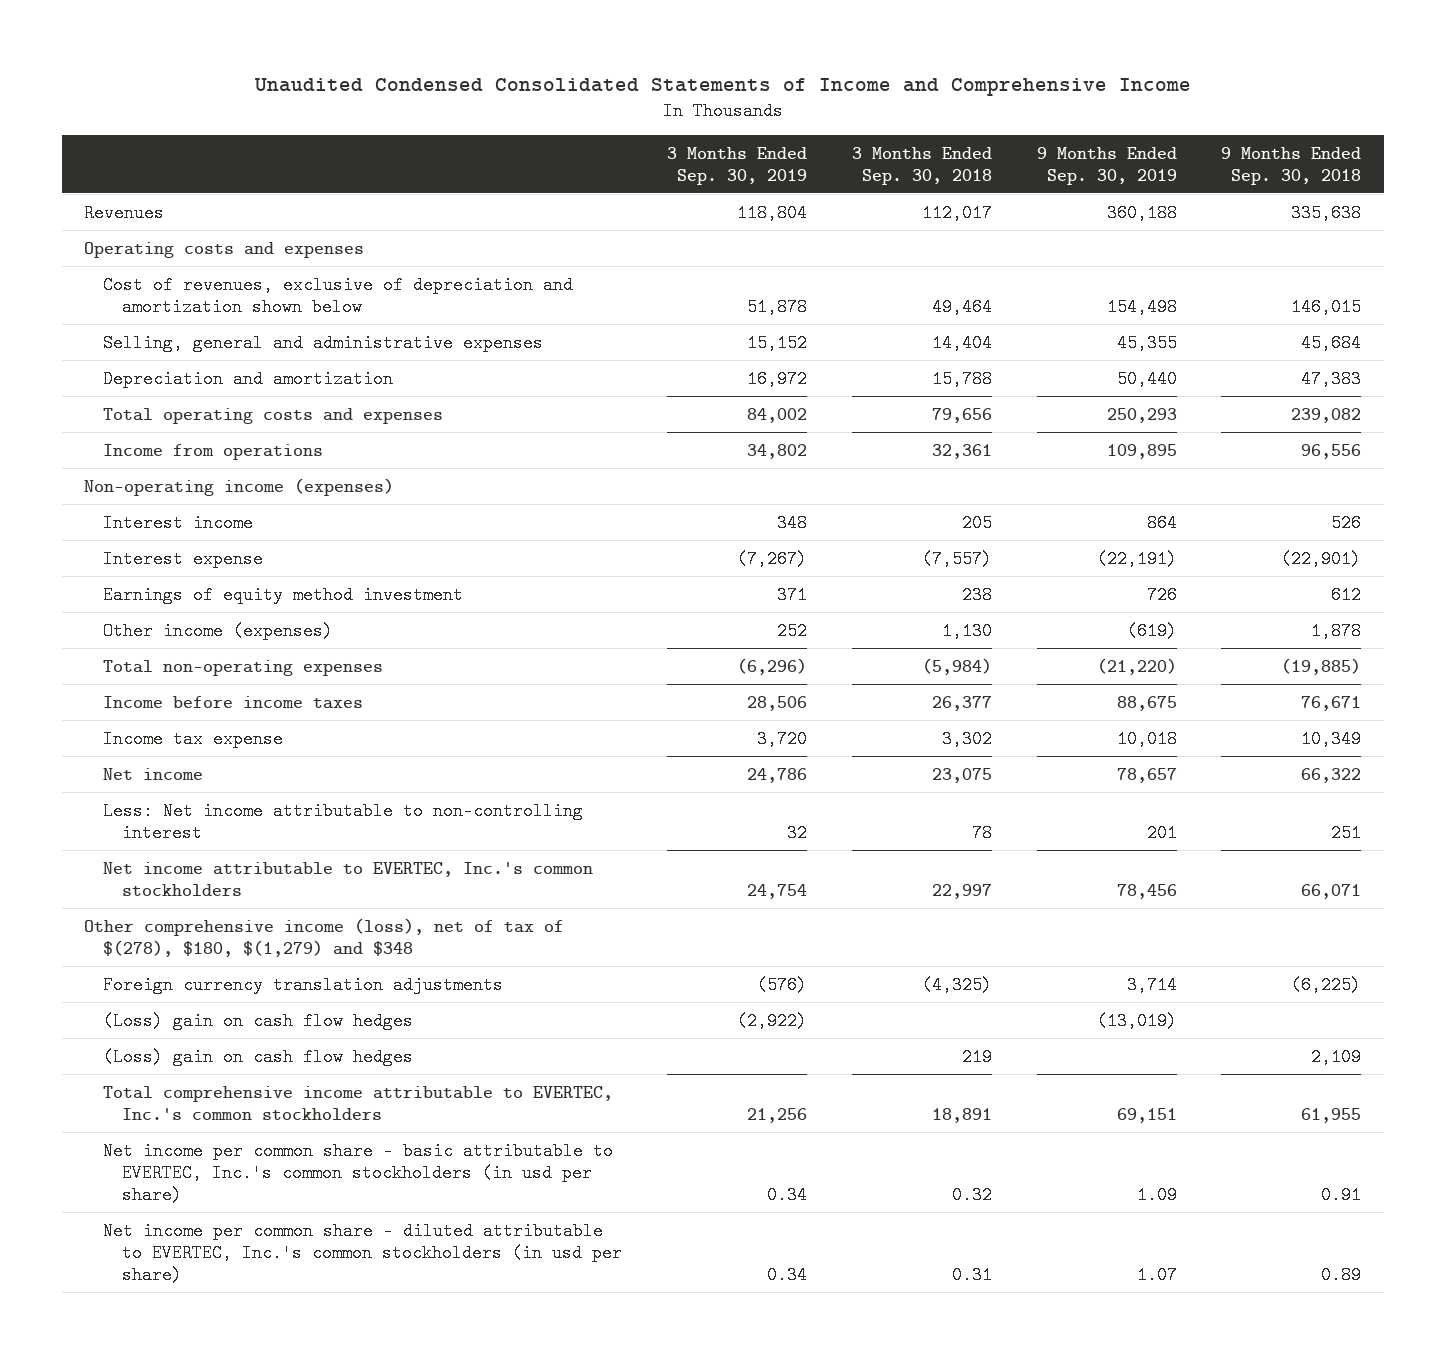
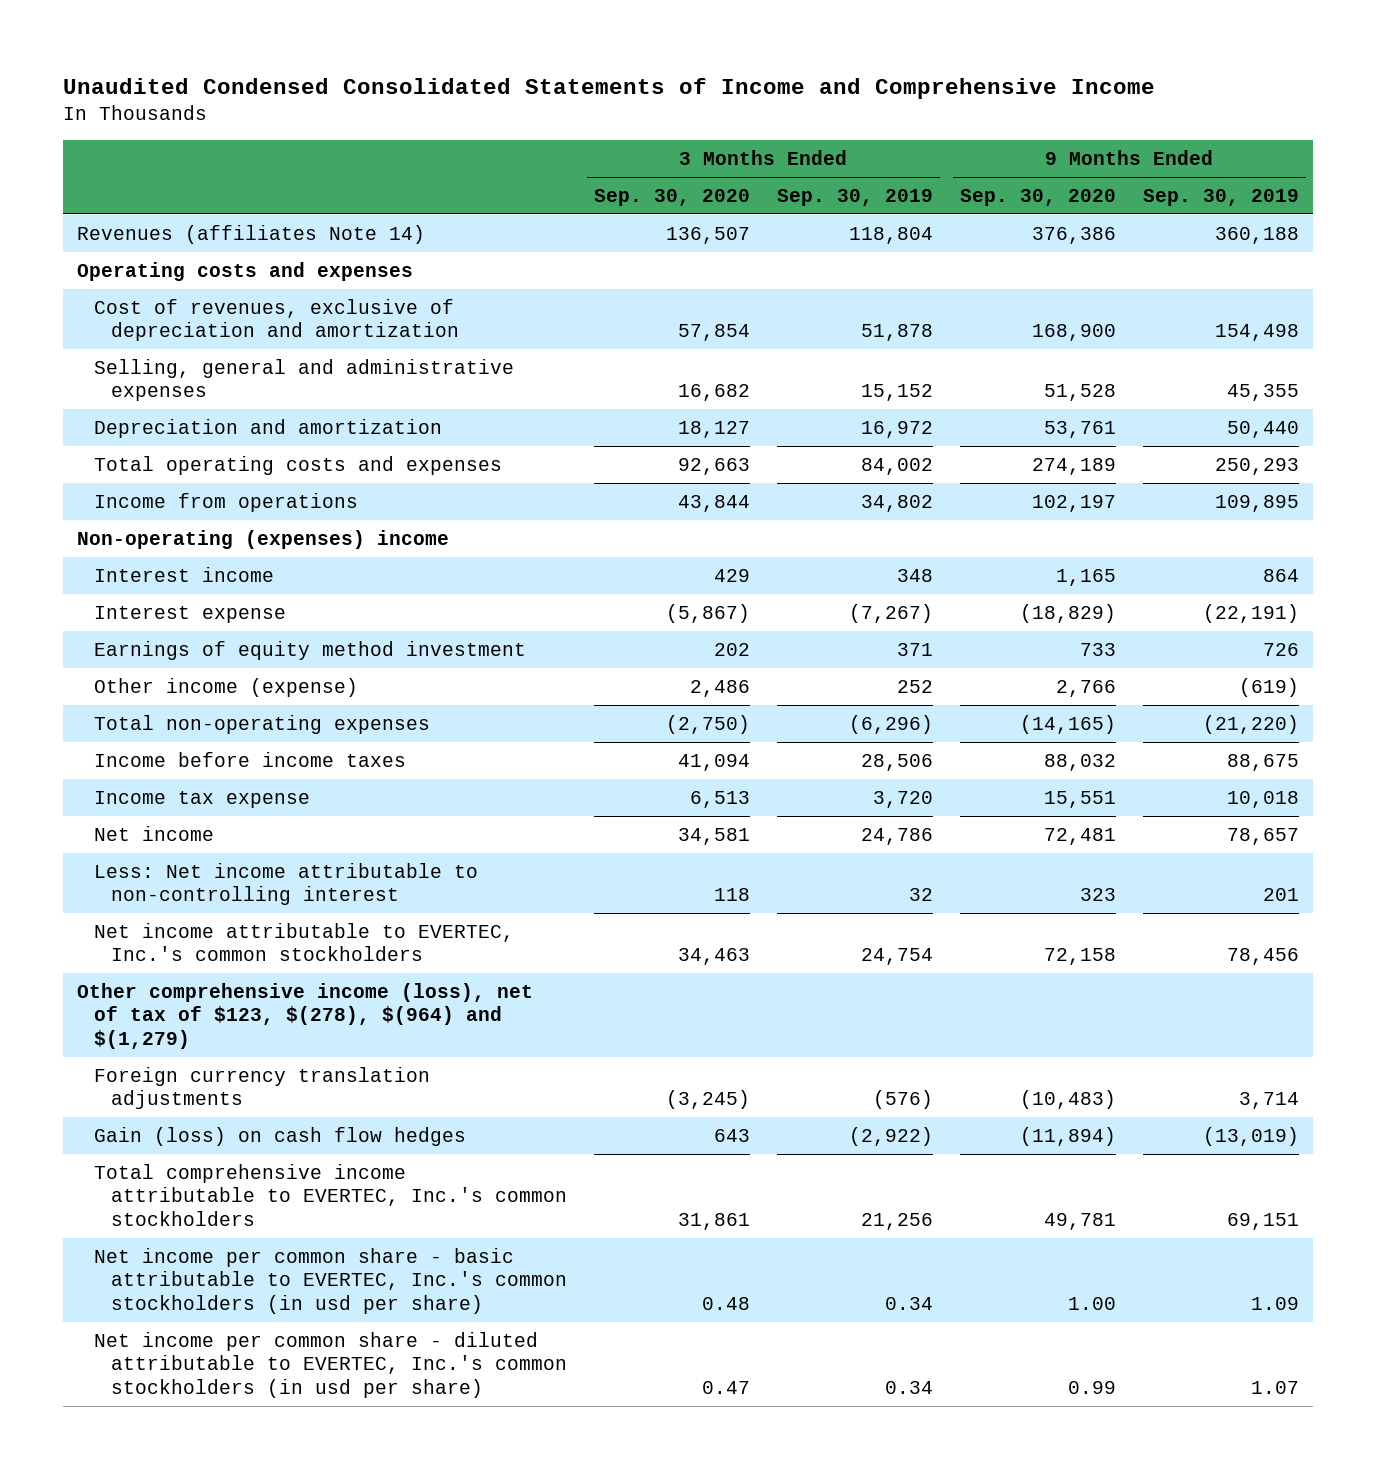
[851,146,992,185] 3 Months Ended Sep. 30, 2018 -> none
[1221,146,1362,185] 9 Months Ended Sep. 30, 2018 -> none
none -> [593,188,750,206] Sep. 30, 2020
none -> [959,188,1116,206] Sep. 30, 2020
[84,203,165,222] Revenues -> [76,224,425,244] Revenues (affiliates Note 14)
[102,275,573,316] Cost of revenues, exclusive of depreciation and amortization shown below -> [93,298,459,342] Cost of revenues, exclusive of depreciation and amortization
[84,477,395,496] Non-operating income (expenses) -> [76,529,449,549] Non-operating (expenses) income
[102,621,333,640] Other income (expenses) -> [93,677,358,697] Other income (expense)
[84,917,565,957] Other comprehensive income (loss), net of tax of $(278), $180, $(1,279) and $348 -> [76,982,533,1049] Other comprehensive income (loss), net of tax of $123, $(278), $(964) and $(1,279)
[102,1047,413,1066] (Loss) gain on cash flow hedges -> none
[102,1011,413,1030] (Loss) gain on cash flow hedges -> [93,1126,466,1146] Gain (loss) on cash flow hedges

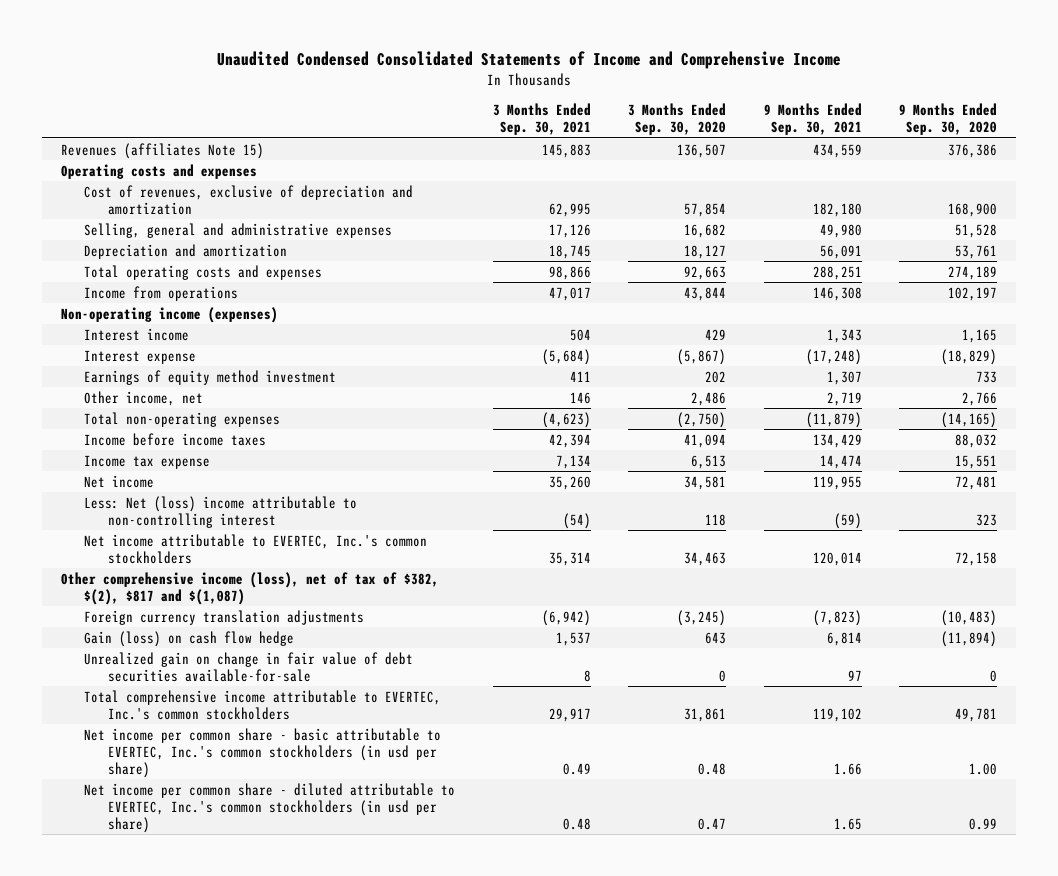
[776,188,933,206] Sep. 30, 2019 -> none
[1143,188,1300,206] Sep. 30, 2019 -> none
none -> [492,103,591,136] 3 Months Ended Sep. 30, 2021
none -> [763,103,862,136] 9 Months Ended Sep. 30, 2021
[76,224,425,244] Revenues (affiliates Note 14) -> [60,142,264,159] Revenues (affiliates Note 15)
[76,529,449,549] Non-operating (expenses) income -> [60,306,278,323] Non-operating income (expenses)
[93,677,358,697] Other income (expense) -> [84,390,204,406] Other income, net
[93,862,478,906] Less: Net income attributable to non-controlling interest -> [84,495,358,528] Less: Net (loss) income attributable to non-controlling interest
[76,982,533,1049] Other comprehensive income (loss), net of tax of $123, $(278), $(964) and $(1,279) -> [60,571,439,605] Other comprehensive income (loss), net of tax of $382, $(2), $817 and $(1,087)
[93,1126,466,1146] Gain (loss) on cash flow hedges -> [84,630,295,647] Gain (loss) on cash flow hedge
none -> [84,651,414,682] Unrealized gain on change in fair value of debt securities available-for-sale

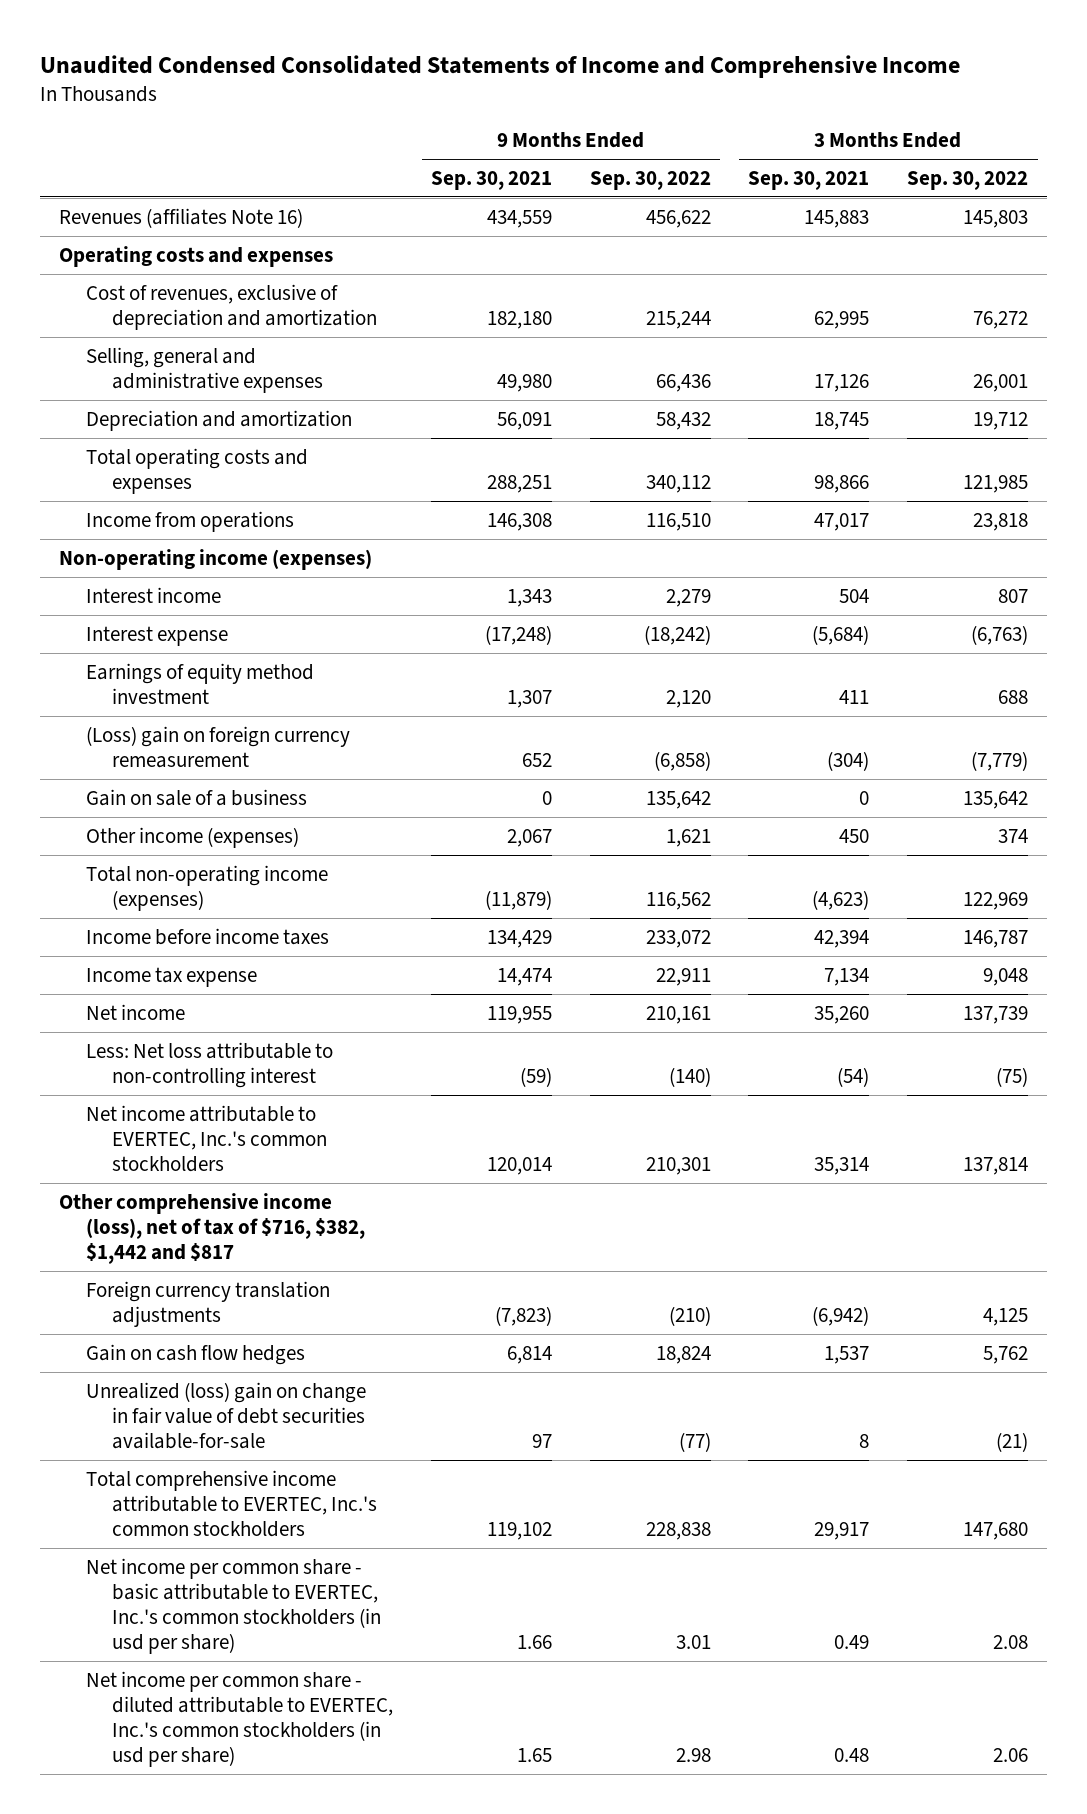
[628,103,727,136] 3 Months Ended Sep. 30, 2020 -> none
[899,103,998,136] 9 Months Ended Sep. 30, 2020 -> none
none -> [589,171,711,191] Sep. 30, 2022
none -> [907,171,1029,191] Sep. 30, 2022
[60,142,264,159] Revenues (affiliates Note 15) -> [59,207,304,228] Revenues (affiliates Note 16)
none -> [85,725,350,768] (Loss) gain on foreign currency remeasurement
none -> [85,788,307,806] Gain on sale of a business
[84,390,204,406] Other income, net -> [85,826,299,848] Other income (expenses)
[569,391,591,404] 146 -> [839,828,870,843] 450
[826,391,862,406] 2,719 -> [507,828,553,847] 2,067
[84,411,281,427] Total non-operating expenses -> [85,864,328,911] Total non-operating income (expenses)
[84,495,358,528] Less: Net (loss) income attributable to non-controlling interest -> [85,1041,333,1088] Less: Net loss attributable to non-controlling interest
[60,571,439,605] Other comprehensive income (loss), net of tax of $382, $(2), $817 and $(1,087) -> [59,1192,365,1264] Other comprehensive income (loss), net of tax of $716, $382, $1,442 and $817
[84,630,295,647] Gain (loss) on cash flow hedge -> [85,1343,305,1365] Gain on cash flow hedges
[84,651,414,682] Unrealized gain on change in fair value of debt securities available-for-sale -> [85,1381,366,1449] Unrealized (loss) gain on change in fair value of debt securities available-for-sale

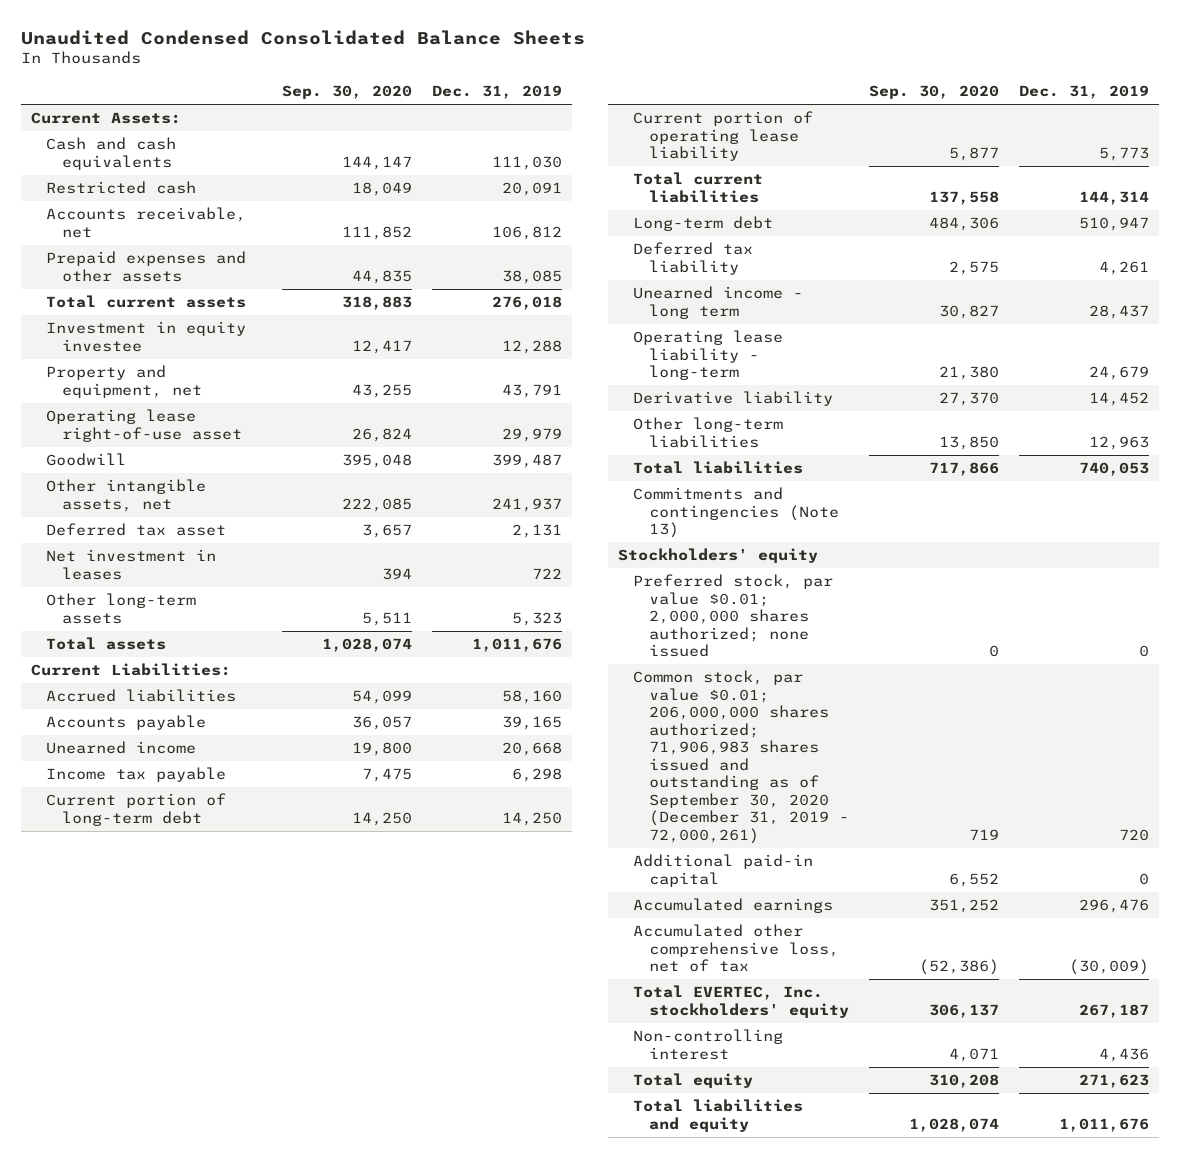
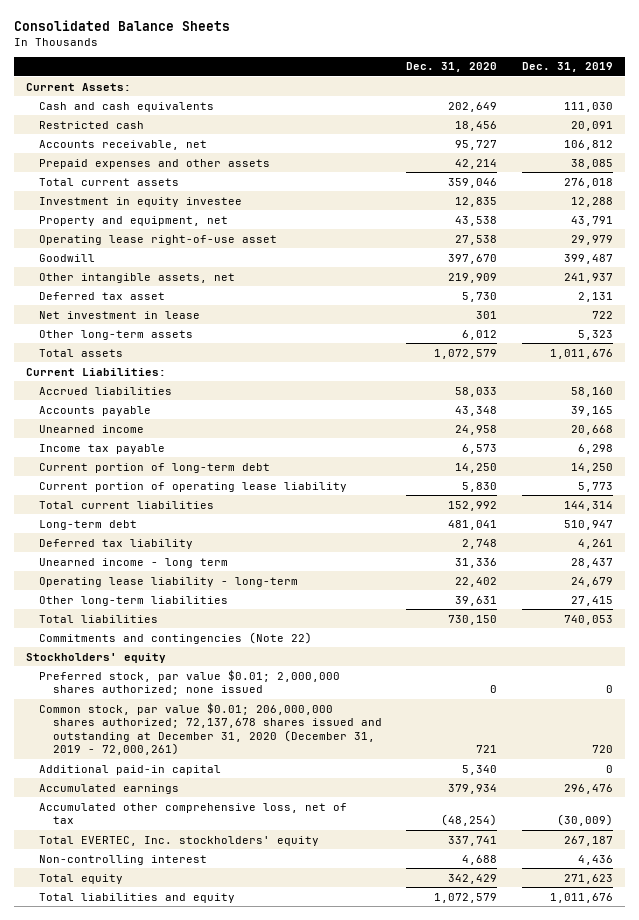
[20,29,585,45] Unaudited Condensed Consolidated Balance Sheets -> [13,19,230,31] Consolidated Balance Sheets
[281,85,412,100] Sep. 30, 2020 -> none
none -> [406,62,498,73] Dec. 31, 2020
[46,549,217,580] Net investment in leases -> [39,310,201,319] Net investment in lease
[633,391,834,407] Derivative liability -> none
[1088,435,1149,450] 12,963 -> [571,595,614,606] 27,415
[633,487,839,539] Commitments and contingencies (Note 13) -> [39,631,313,644] Commitments and contingencies (Note 22)
[633,670,849,844] Common stock, par value $0.01; 206,000,000 shares authorized; 71,906,983 shares issued and outstanding as of September 30, 2020 (December 31, 2019 - 72,000,261) -> [39,702,382,756] Common stock, par value $0.01; 206,000,000 shares authorized; 72,137,678 shares issued and outstanding at December 31, 2020 (December 31, 2019 - 72,000,261)

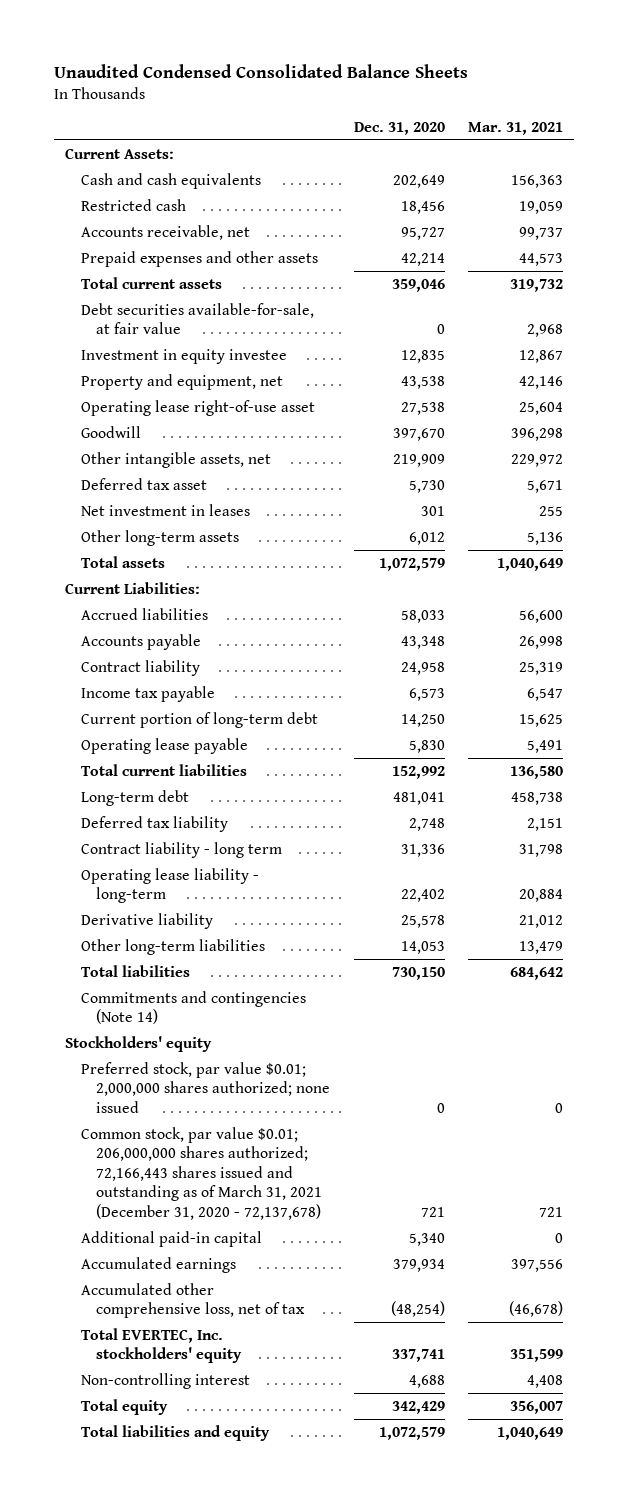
[13,19,230,31] Consolidated Balance Sheets -> [53,63,468,78] Unaudited Condensed Consolidated Balance Sheets
[522,62,614,73] Dec. 31, 2019 -> none
none -> [467,121,563,135] Mar. 31, 2021
none -> [80,302,314,335] Debt securities available-for-sale, at fair value
[39,310,201,319] Net investment in lease -> [80,503,250,516] Net investment in leases
[39,424,145,433] Unearned income -> [80,659,200,676] Contract liability
[39,481,348,492] Current portion of operating lease liability -> [80,737,248,754] Operating lease payable
[39,557,229,568] Unearned income - long term -> [80,841,282,858] Contract liability - long term
none -> [80,912,213,929] Derivative liability
[455,595,498,606] 39,631 -> [400,940,445,954] 14,053
[39,631,313,644] Commitments and contingencies (Note 22) -> [80,990,306,1025] Commitments and contingencies (Note 14)
[39,702,382,756] Common stock, par value $0.01; 206,000,000 shares authorized; 72,137,678 shares issued and outstanding at December 31, 2020 (December 31, 2019 - 72,000,261) -> [80,1126,323,1220] Common stock, par value $0.01; 206,000,000 shares authorized; 72,166,443 shares issued and outstanding as of March 31, 2021 (December 31, 2020 - 72,137,678)

